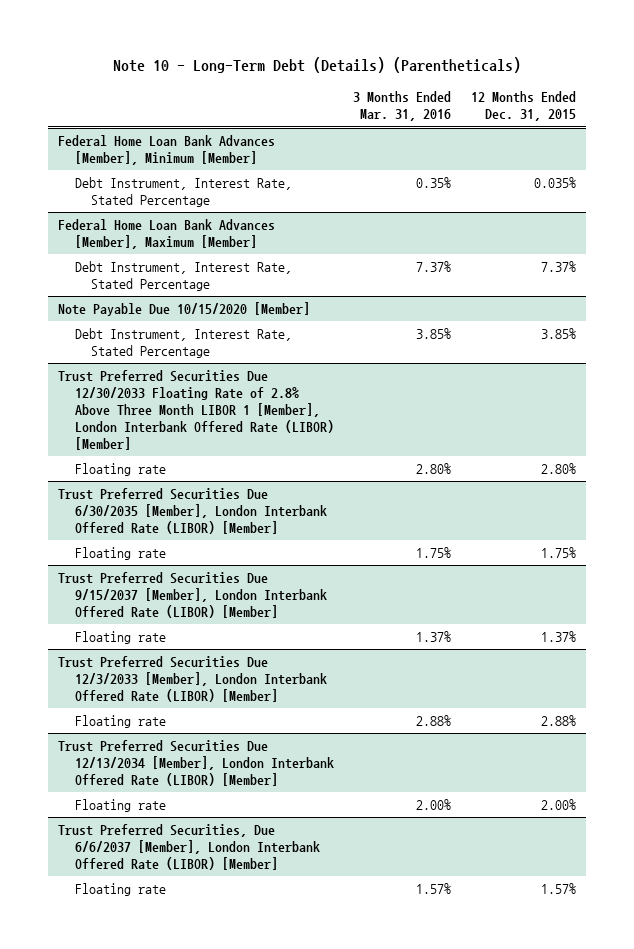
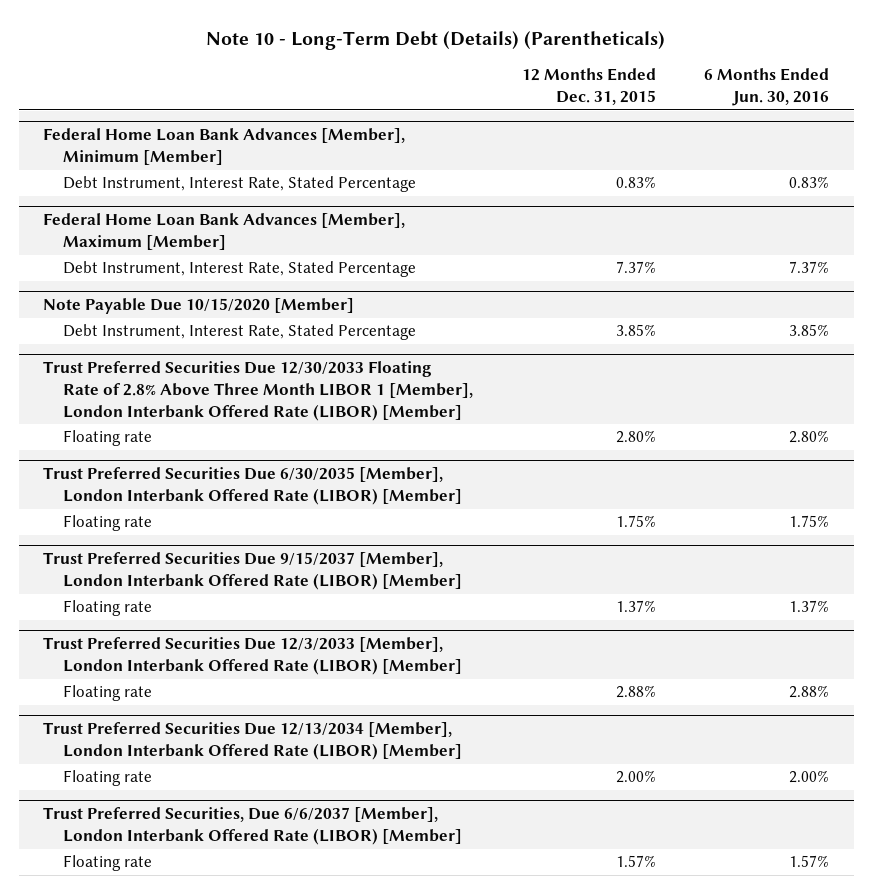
[353,91,452,122] 3 Months Ended Mar. 31, 2016 -> none
none -> [704,68,830,107] 6 Months Ended Jun. 30, 2016
[534,177,577,189] 0.035% -> [615,176,656,189] 0.83%

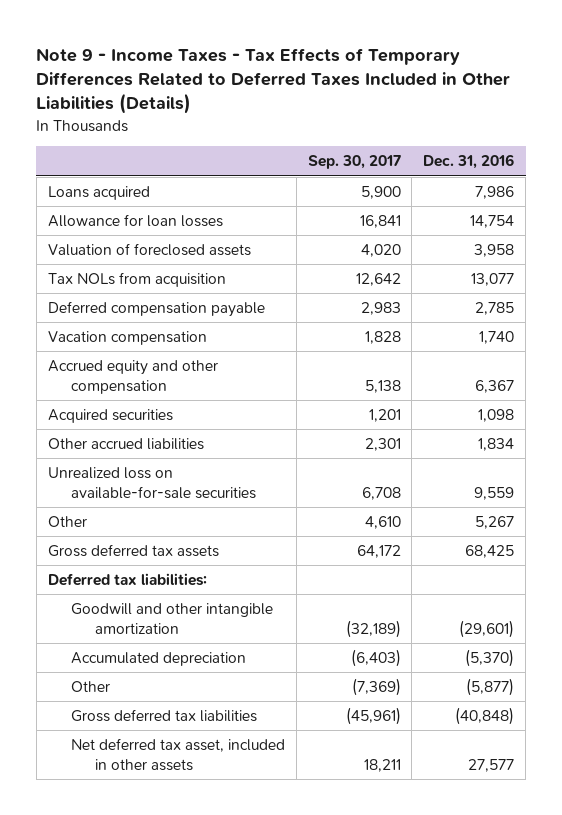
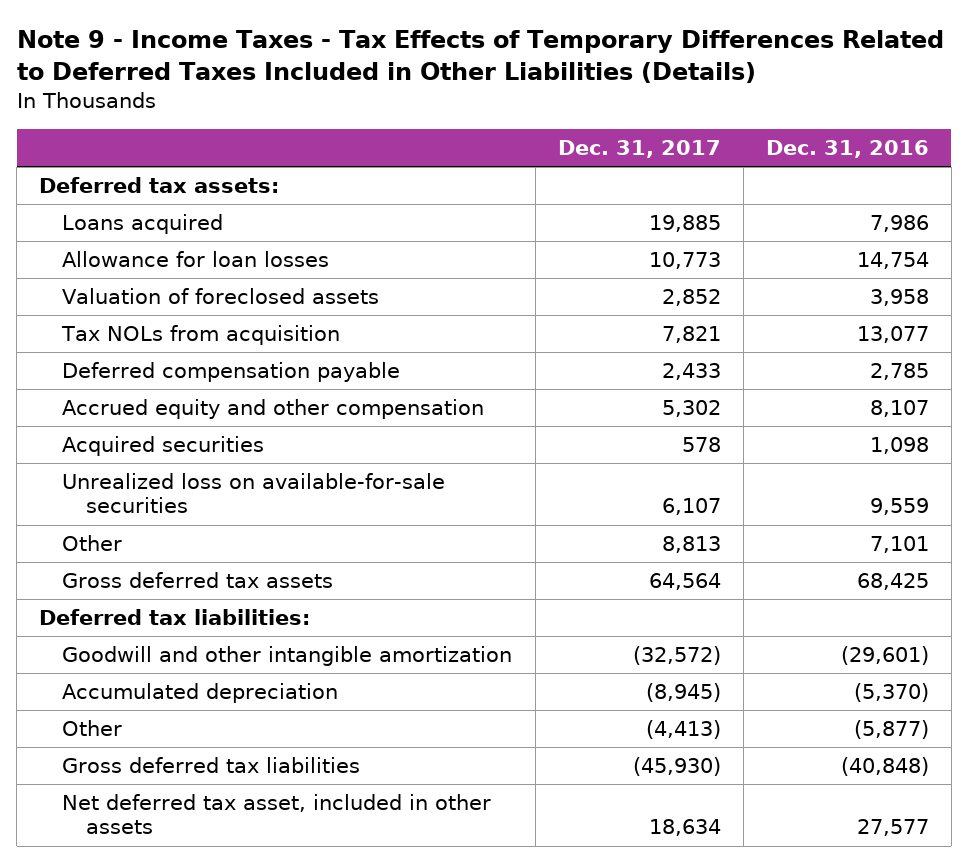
[307,155,401,170] Sep. 30, 2017 -> none
none -> [557,139,721,158] Dec. 31, 2017
none -> [39,177,280,194] Deferred tax assets:
[47,330,207,345] Vacation compensation -> none
[475,380,515,394] 6,367 -> [869,400,929,418] 8,107
[47,437,204,450] Other accrued liabilities -> none
[475,515,515,529] 5,267 -> [869,536,929,554] 7,101

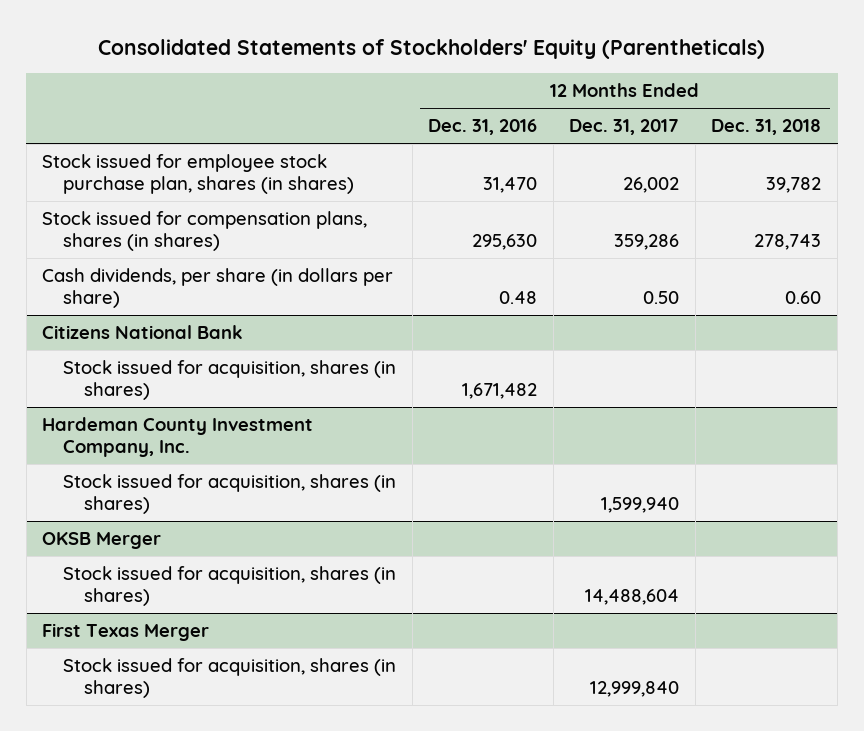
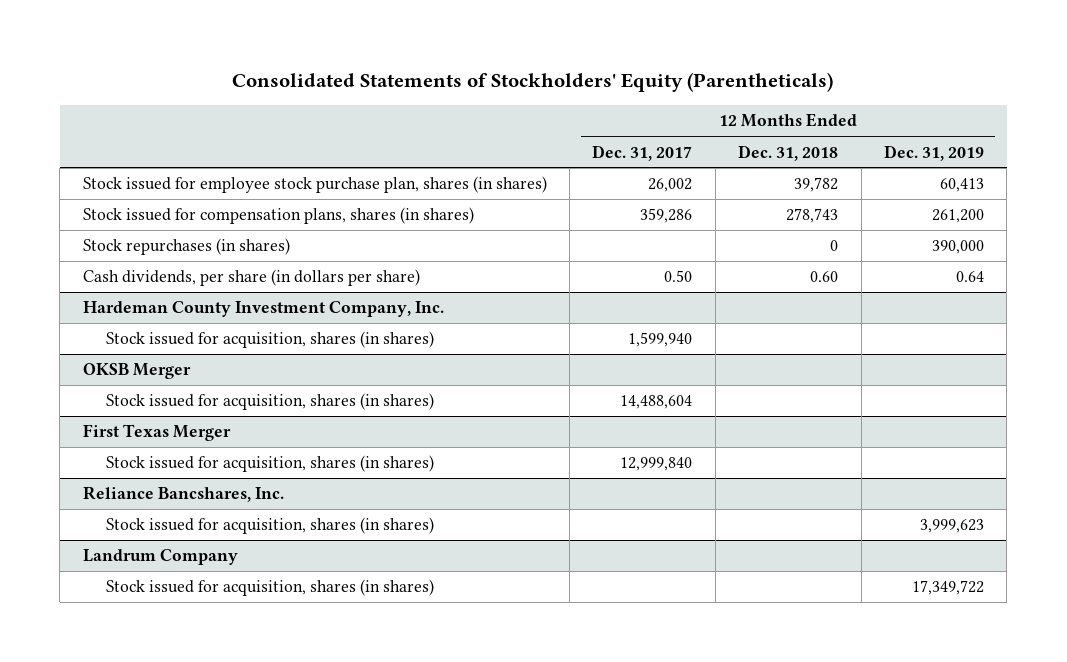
[428,119,538,136] Dec. 31, 2016 -> none
none -> [883,144,984,161] Dec. 31, 2019
none -> [82,238,290,256] Stock repurchases (in shares)
[42,325,244,340] Citizens National Bank -> none
[63,360,397,401] Stock issued for acquisition, shares (in shares) -> none
none -> [82,486,284,503] Reliance Bancshares, Inc.
none -> [105,517,434,535] Stock issued for acquisition, shares (in shares)
none -> [82,549,238,566] Landrum Company
none -> [105,579,434,597] Stock issued for acquisition, shares (in shares)

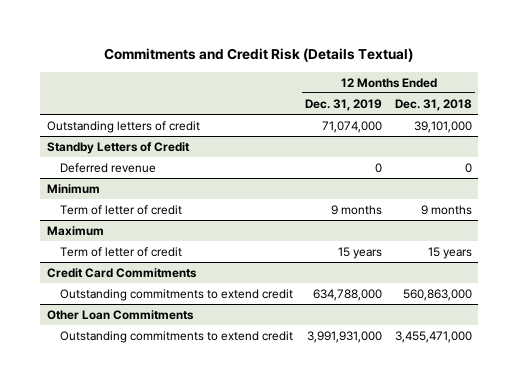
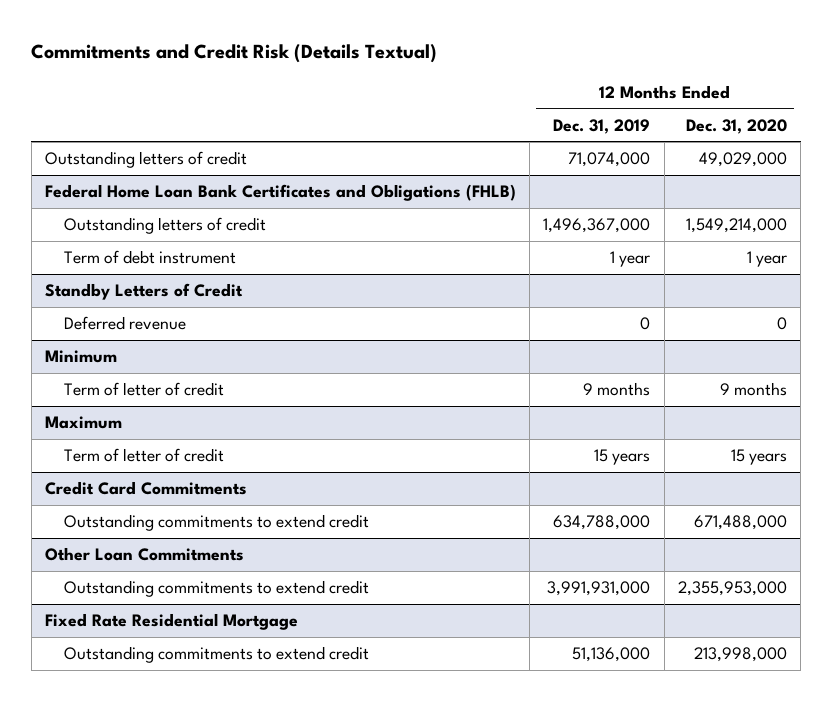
[394,99,472,112] Dec. 31, 2018 -> none
none -> [685,118,787,134] Dec. 31, 2020
none -> [44,184,516,202] Federal Home Loan Bank Certificates and Obligations (FHLB)
none -> [64,217,267,235] Outstanding letters of credit
none -> [64,250,237,265] Term of debt instrument
none -> [44,613,298,631] Fixed Rate Residential Mortgage
none -> [64,646,370,664] Outstanding commitments to extend credit

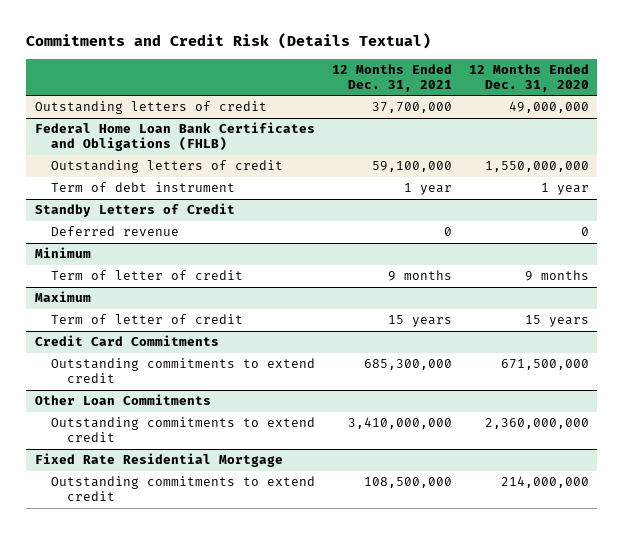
[553,118,651,134] Dec. 31, 2019 -> none
none -> [331,64,452,92] 12 Months Ended Dec. 31, 2021
[698,152,787,168] 49,029,000 -> [508,101,589,114] 49,000,000
[685,218,787,234] 1,549,214,000 -> [484,161,589,173] 1,550,000,000
[693,515,787,531] 671,488,000 -> [500,359,589,371] 671,500,000
[677,581,787,597] 2,355,953,000 -> [484,418,589,430] 2,360,000,000
[693,647,787,663] 213,998,000 -> [500,476,589,489] 214,000,000

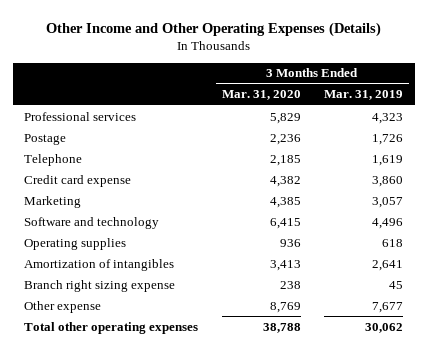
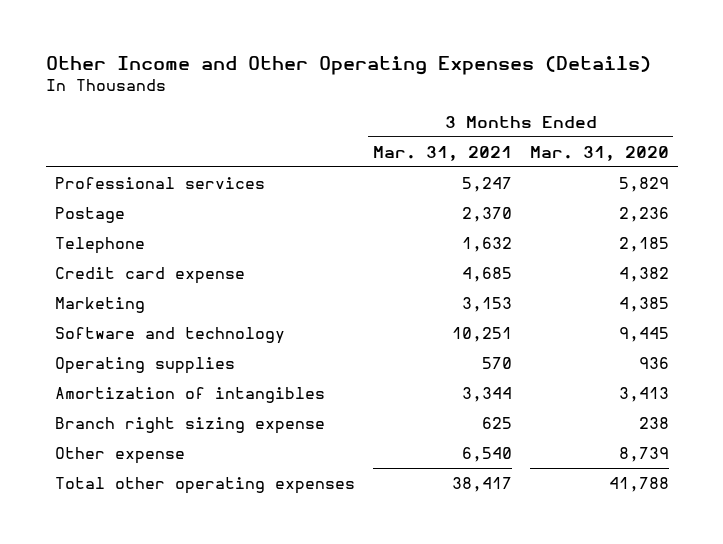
[324,90,404,101] Mar. 31, 2019 -> none
none -> [372,145,512,161] Mar. 31, 2021
[269,217,301,229] 6,415 -> [618,326,669,342] 9,445
[269,301,301,313] 8,769 -> [618,446,669,462] 8,739
[262,322,301,333] 38,788 -> [608,476,669,492] 41,788

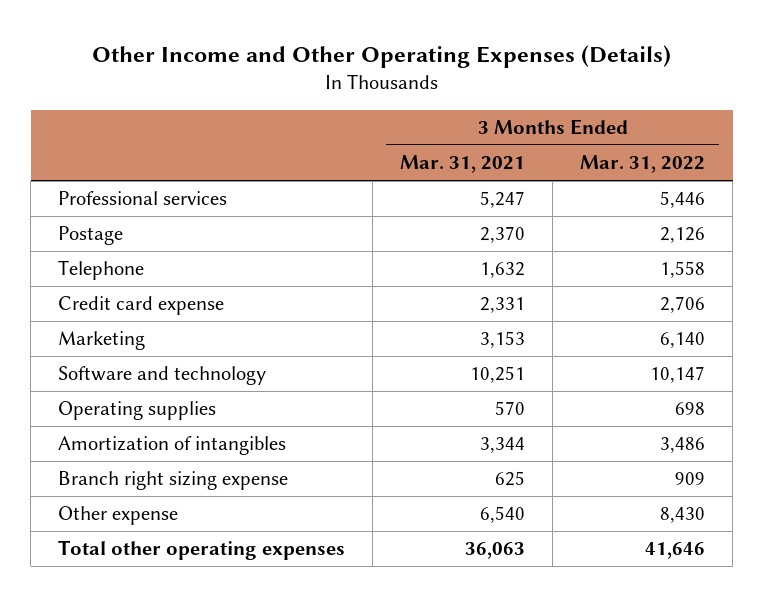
[529,145,669,161] Mar. 31, 2020 -> none
none -> [580,155,706,174] Mar. 31, 2022
[461,266,512,282] 4,685 -> [480,297,526,314] 2,331
[451,476,512,492] 38,417 -> [465,542,526,560] 36,063

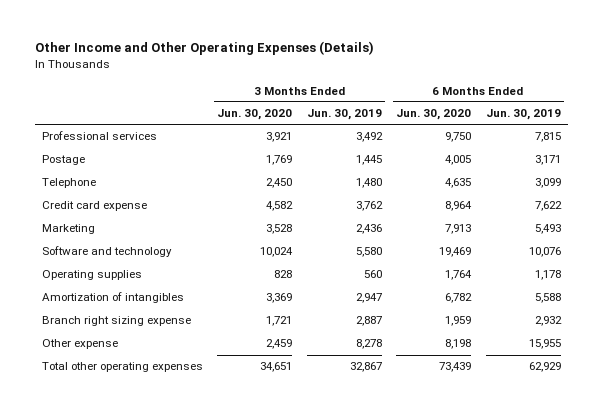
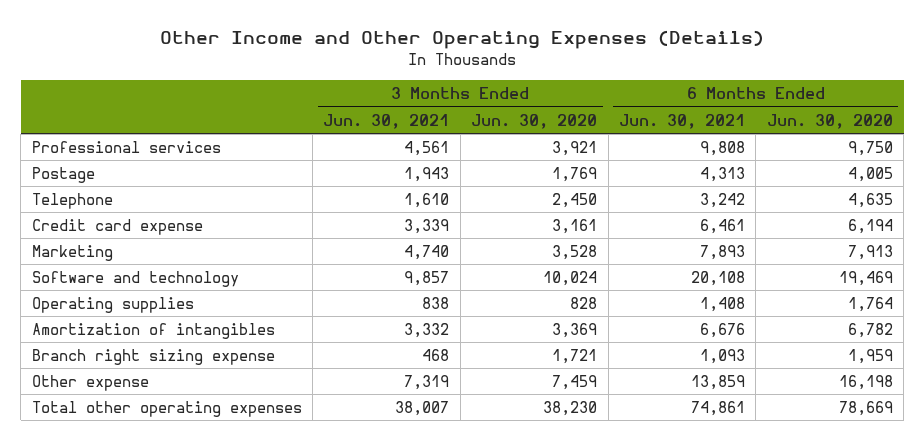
[306,109,382,121] Jun. 30, 2019 -> none
[485,109,561,121] Jun. 30, 2019 -> none
none -> [323,113,450,129] Jun. 30, 2021
none -> [618,113,745,129] Jun. 30, 2021
[266,201,294,212] 4,582 -> [552,219,598,235] 3,161
[445,201,473,212] 8,964 -> [847,219,893,235] 6,194
[266,339,293,350] 2,459 -> [552,375,598,391] 7,459
[445,339,472,350] 8,198 -> [838,375,893,391] 16,198
[260,362,293,373] 34,651 -> [543,401,598,417] 38,230
[439,362,472,373] 73,439 -> [838,401,893,417] 78,669

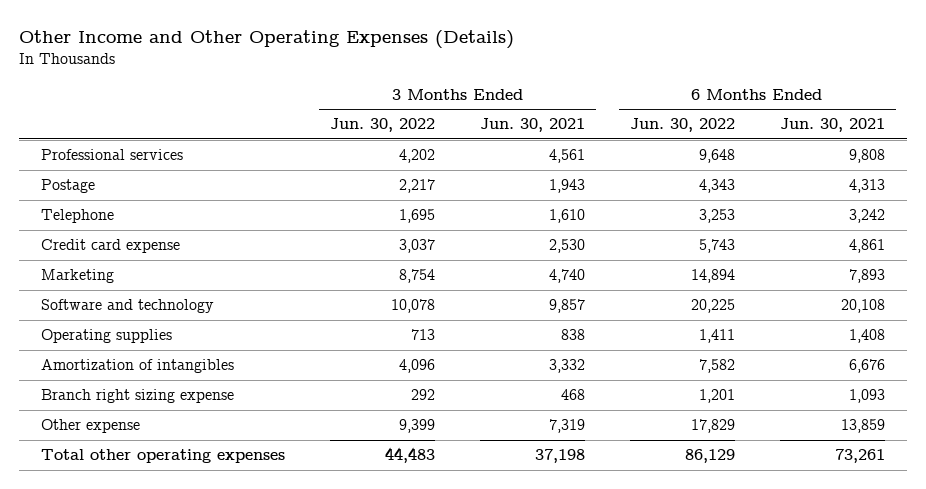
[471,113,598,129] Jun. 30, 2020 -> none
[766,113,893,129] Jun. 30, 2020 -> none
none -> [330,118,436,133] Jun. 30, 2022
none -> [629,118,735,133] Jun. 30, 2022
[404,219,450,235] 3,339 -> [548,239,585,254] 2,530
[699,219,745,235] 6,461 -> [848,239,885,254] 4,861
[395,401,450,417] 38,007 -> [534,449,585,464] 37,198
[690,401,745,417] 74,861 -> [834,449,885,464] 73,261

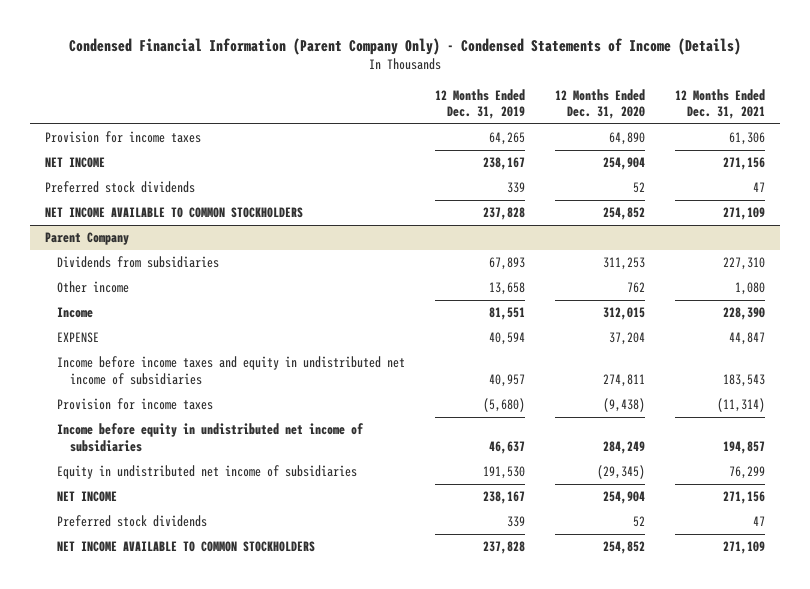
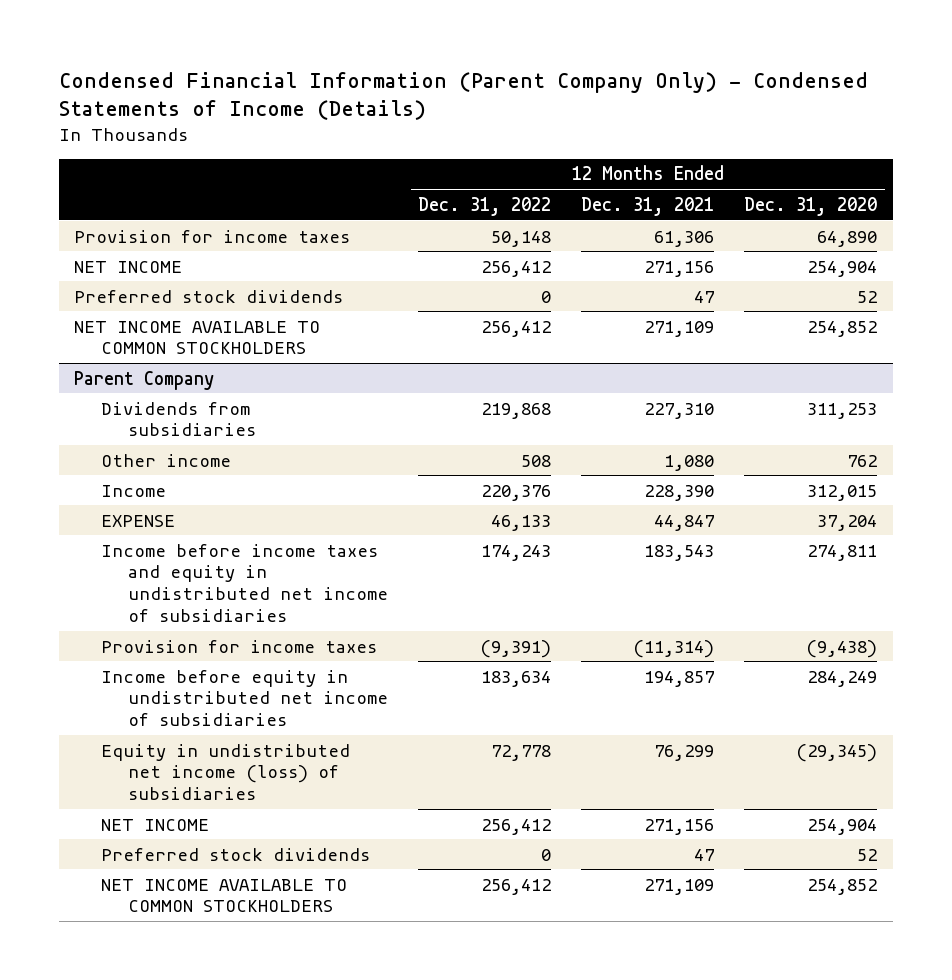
[435,88,526,120] 12 Months Ended Dec. 31, 2019 -> none
none -> [418,196,552,216] Dec. 31, 2022
[57,465,358,480] Equity in undistributed net income of subsidiaries -> [101,743,351,801] Equity in undistributed net income (loss) of subsidiaries

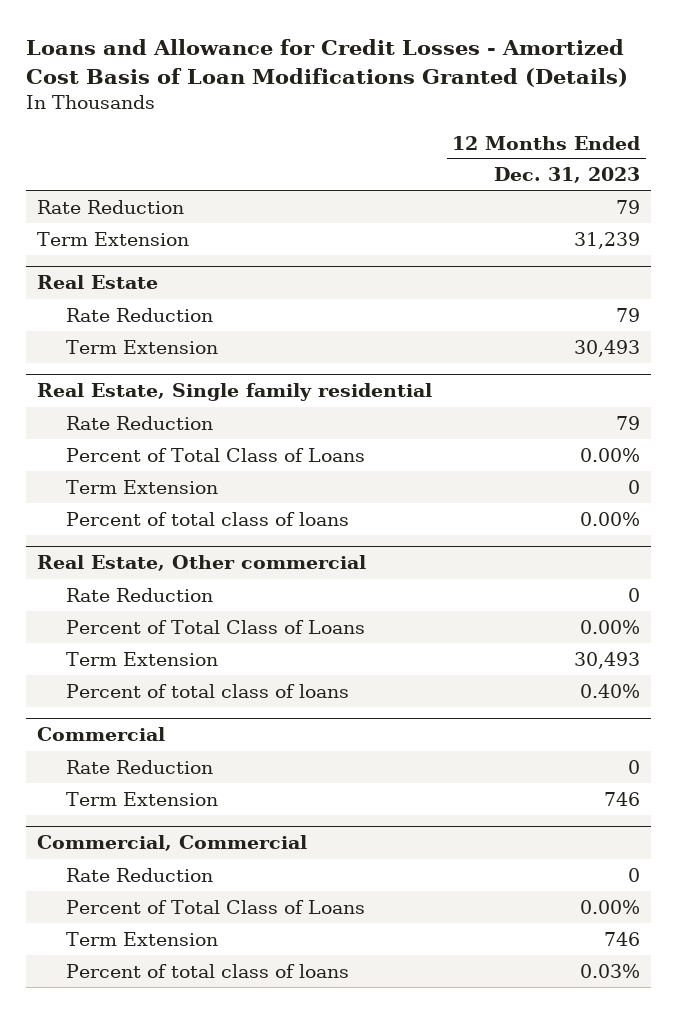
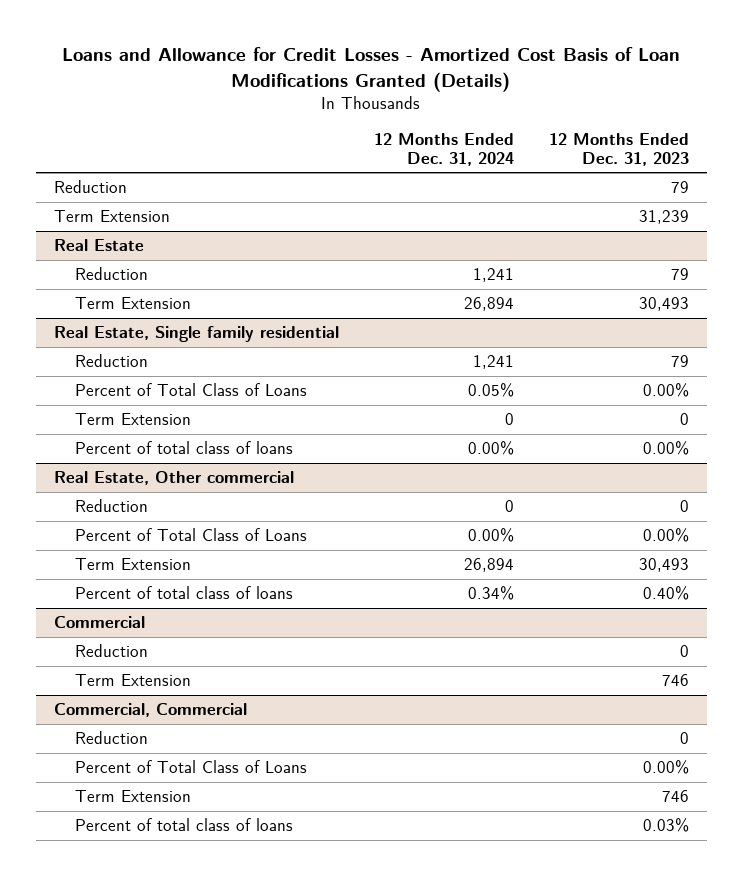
none -> [373,132,514,166] 12 Months Ended Dec. 31, 2024
[36,199,184,214] Rate Reduction -> [53,179,127,193] Reduction
[65,307,213,322] Rate Reduction -> [74,266,148,280] Reduction
[65,415,213,430] Rate Reduction -> [74,353,148,367] Reduction
[65,587,213,602] Rate Reduction -> [74,498,148,512] Reduction
[65,759,213,774] Rate Reduction -> [74,643,148,657] Reduction
[65,867,213,882] Rate Reduction -> [74,730,148,744] Reduction

